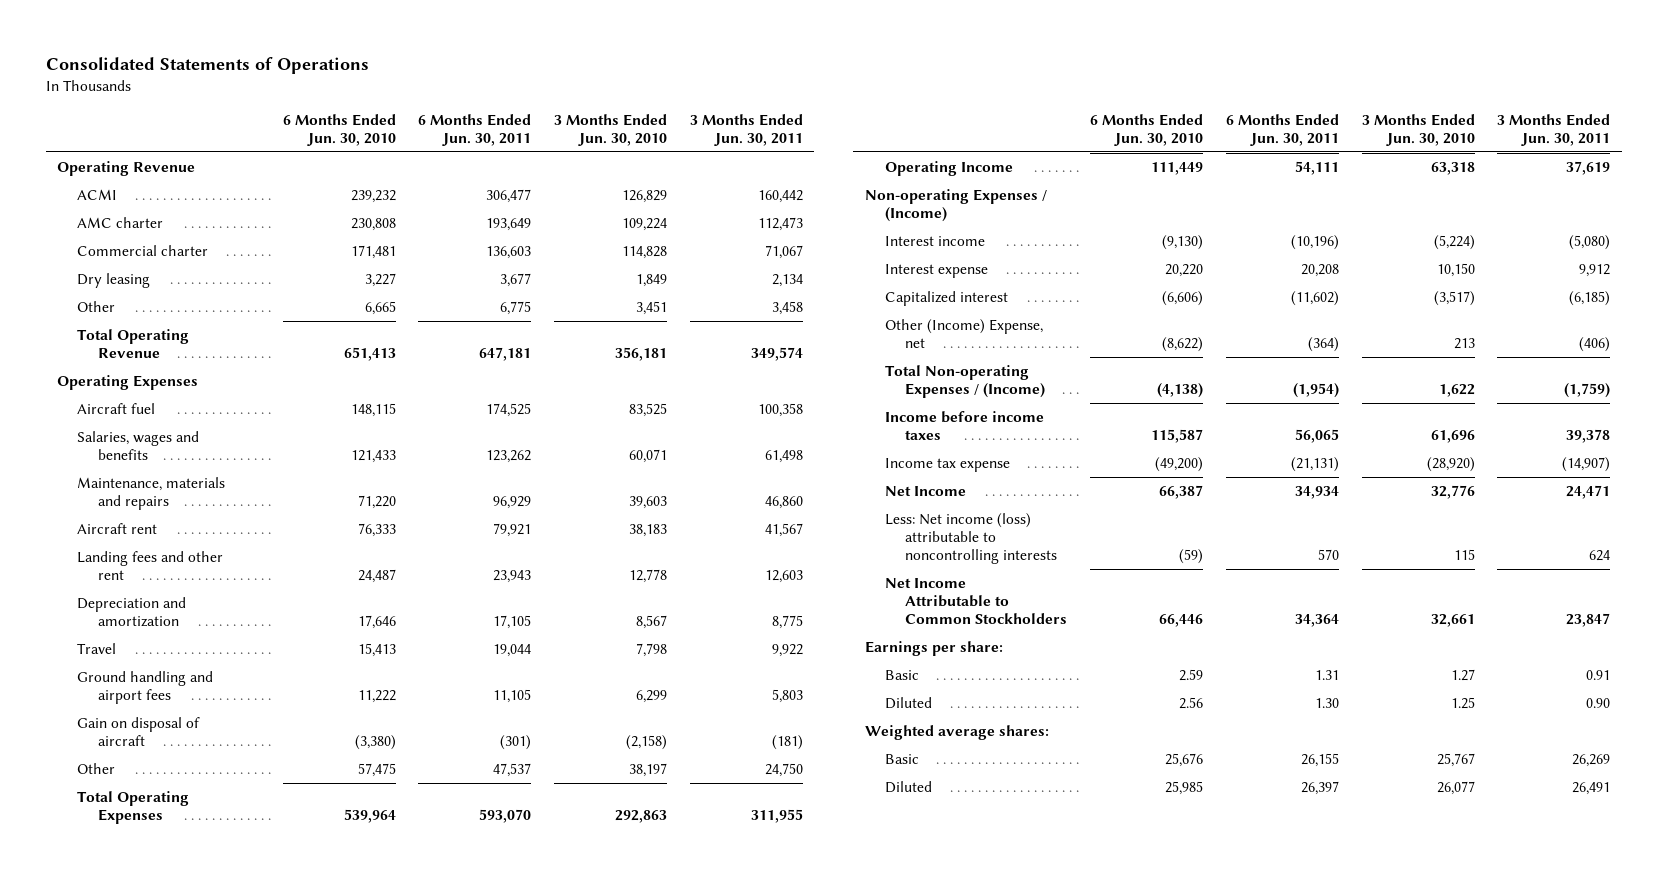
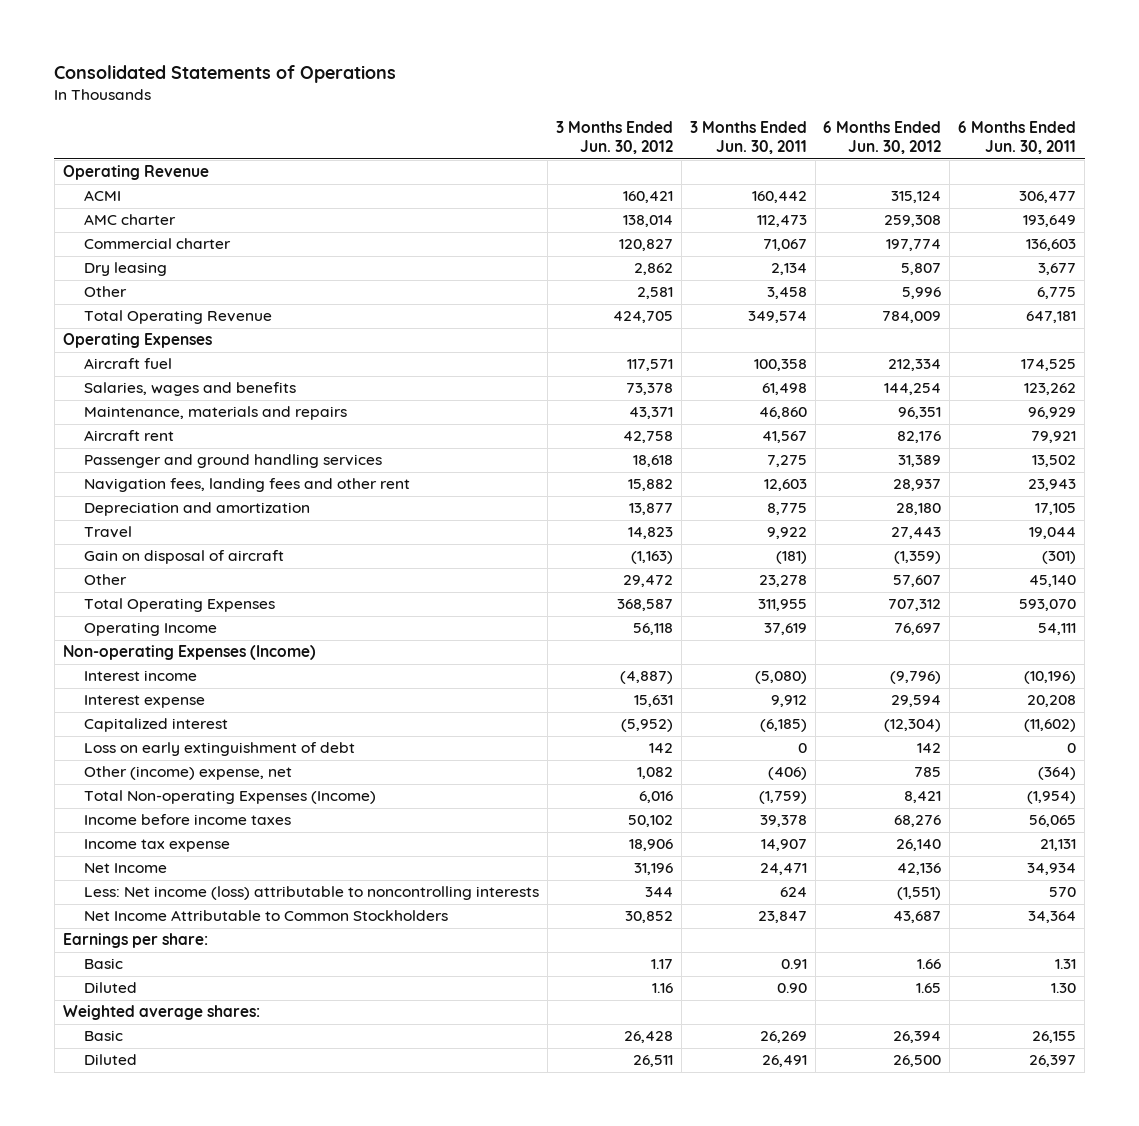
[282,114,396,147] 6 Months Ended Jun. 30, 2010 -> none
[554,114,668,147] 3 Months Ended Jun. 30, 2010 -> none
none -> [555,120,673,155] 3 Months Ended Jun. 30, 2012
none -> [823,120,942,155] 6 Months Ended Jun. 30, 2012
none -> [84,454,383,469] Passenger and ground handling services
[77,550,224,581] Landing fees and other rent -> [84,478,411,493] Navigation fees, landing fees and other rent
[77,670,214,705] Ground handling and airport fees -> none
[493,762,532,777] 47,537 -> [1029,575,1077,588] 45,140
[764,762,803,777] 24,750 -> [758,575,807,588] 23,278
[864,188,1047,223] Non-operating Expenses / (Income) -> [62,645,316,661] Non-operating Expenses (Income)
none -> [84,742,356,757] Loss on early extinguishment of debt
[884,318,1043,349] Other (Income) Expense, net -> [84,766,293,781] Other (income) expense, net
[884,364,1046,399] Total Non-operating Expenses / (Income) -> [84,790,377,805] Total Non-operating Expenses (Income)
[1290,456,1339,472] (21,131) -> [1040,839,1077,852] 21,131
[1562,456,1611,472] (14,907) -> [760,839,807,852] 14,907

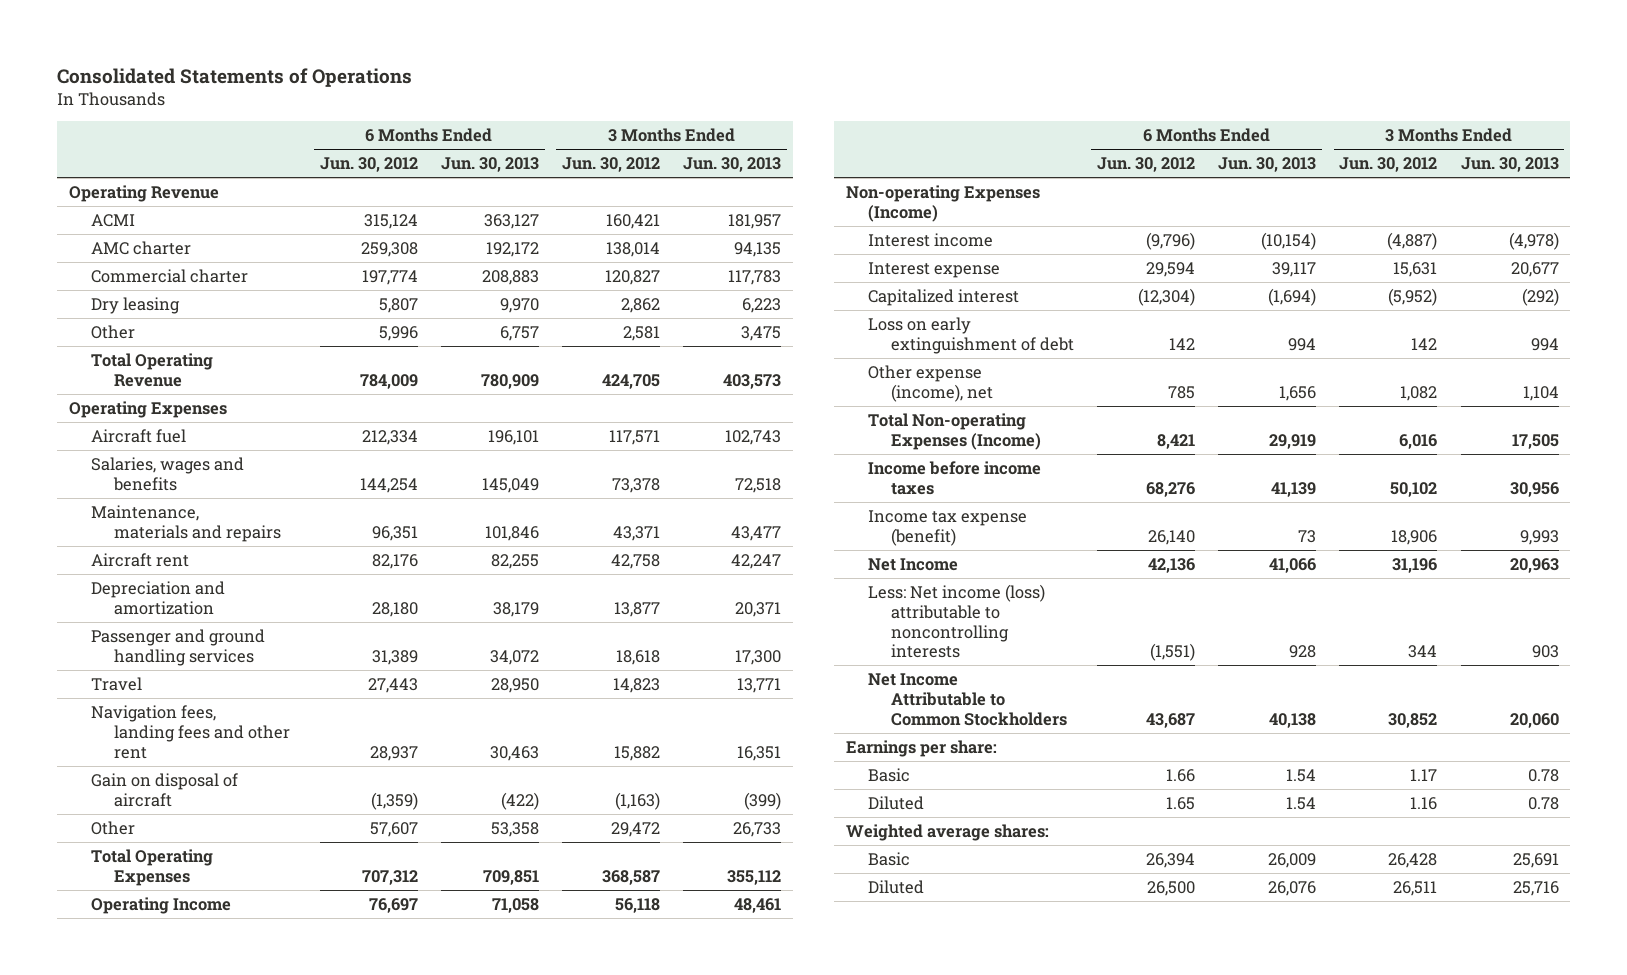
[689,120,807,155] 3 Months Ended Jun. 30, 2011 -> none
[958,120,1077,155] 6 Months Ended Jun. 30, 2011 -> none
none -> [441,157,540,173] Jun. 30, 2013
none -> [683,157,782,173] Jun. 30, 2013
[84,454,383,469] Passenger and ground handling services -> [91,628,266,666] Passenger and ground handling services
[84,478,411,493] Navigation fees, landing fees and other rent -> [91,704,290,759] Navigation fees, landing fees and other rent
[84,766,293,781] Other (income) expense, net -> [868,364,993,402] Other expense (income), net
[84,839,231,853] Income tax expense -> [868,509,1028,546] Income tax expense (benefit)

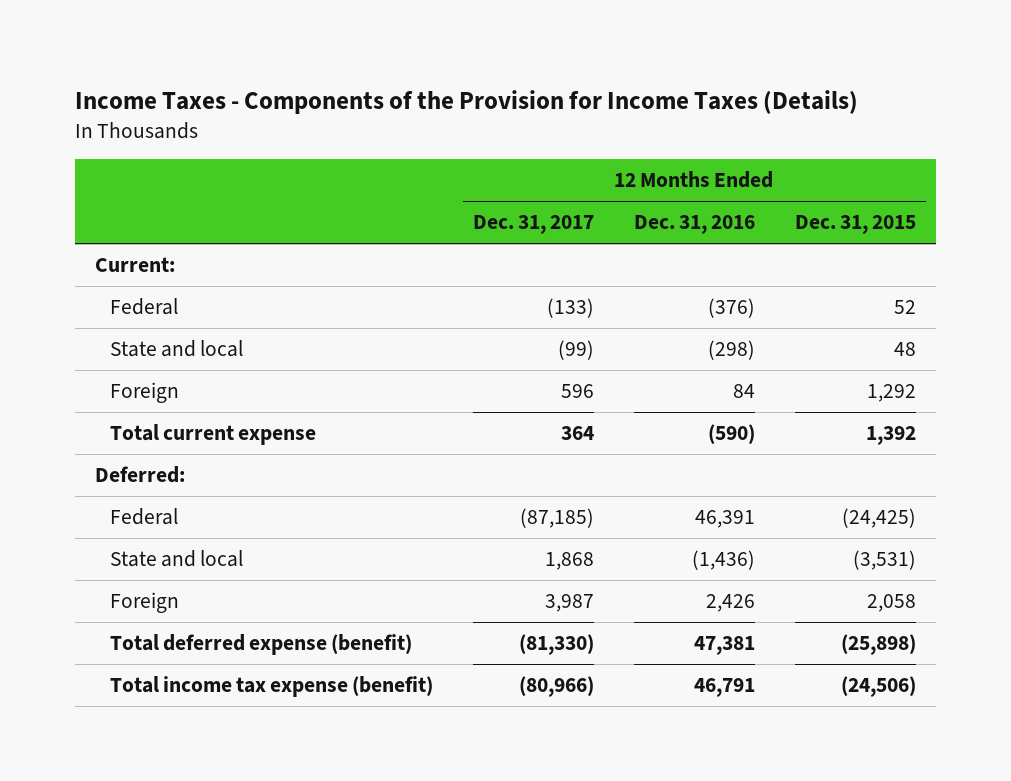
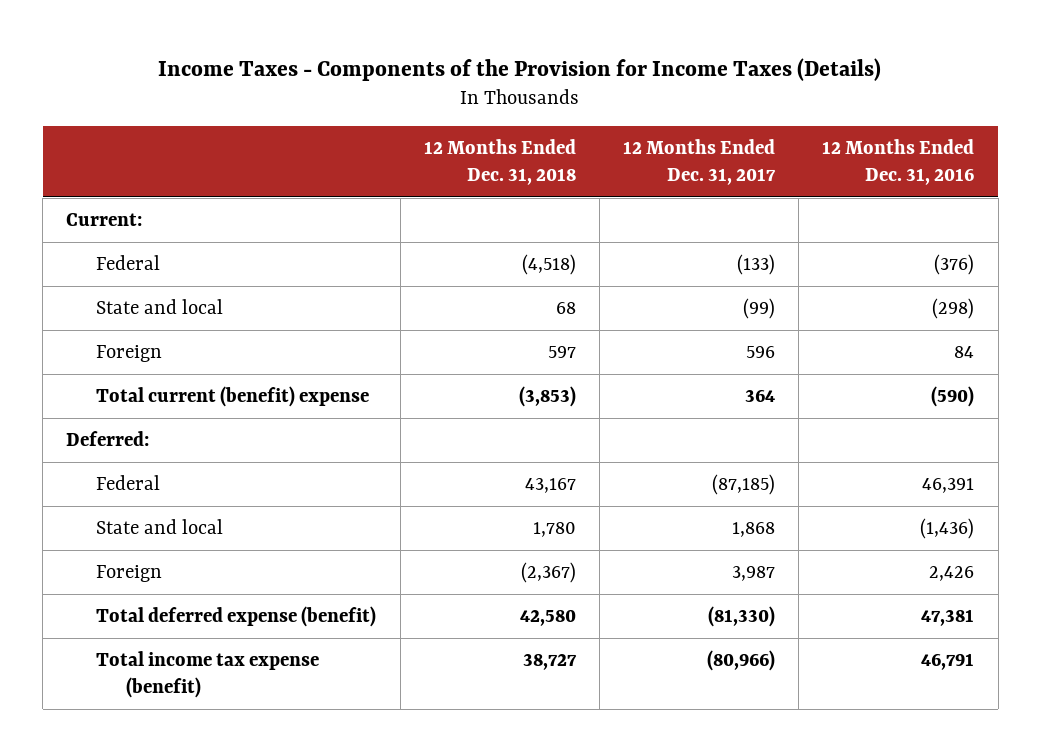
[794,215,916,235] Dec. 31, 2015 -> none
none -> [423,138,576,186] 12 Months Ended Dec. 31, 2018
[110,424,317,446] Total current expense -> [96,385,370,407] Total current (benefit) expense

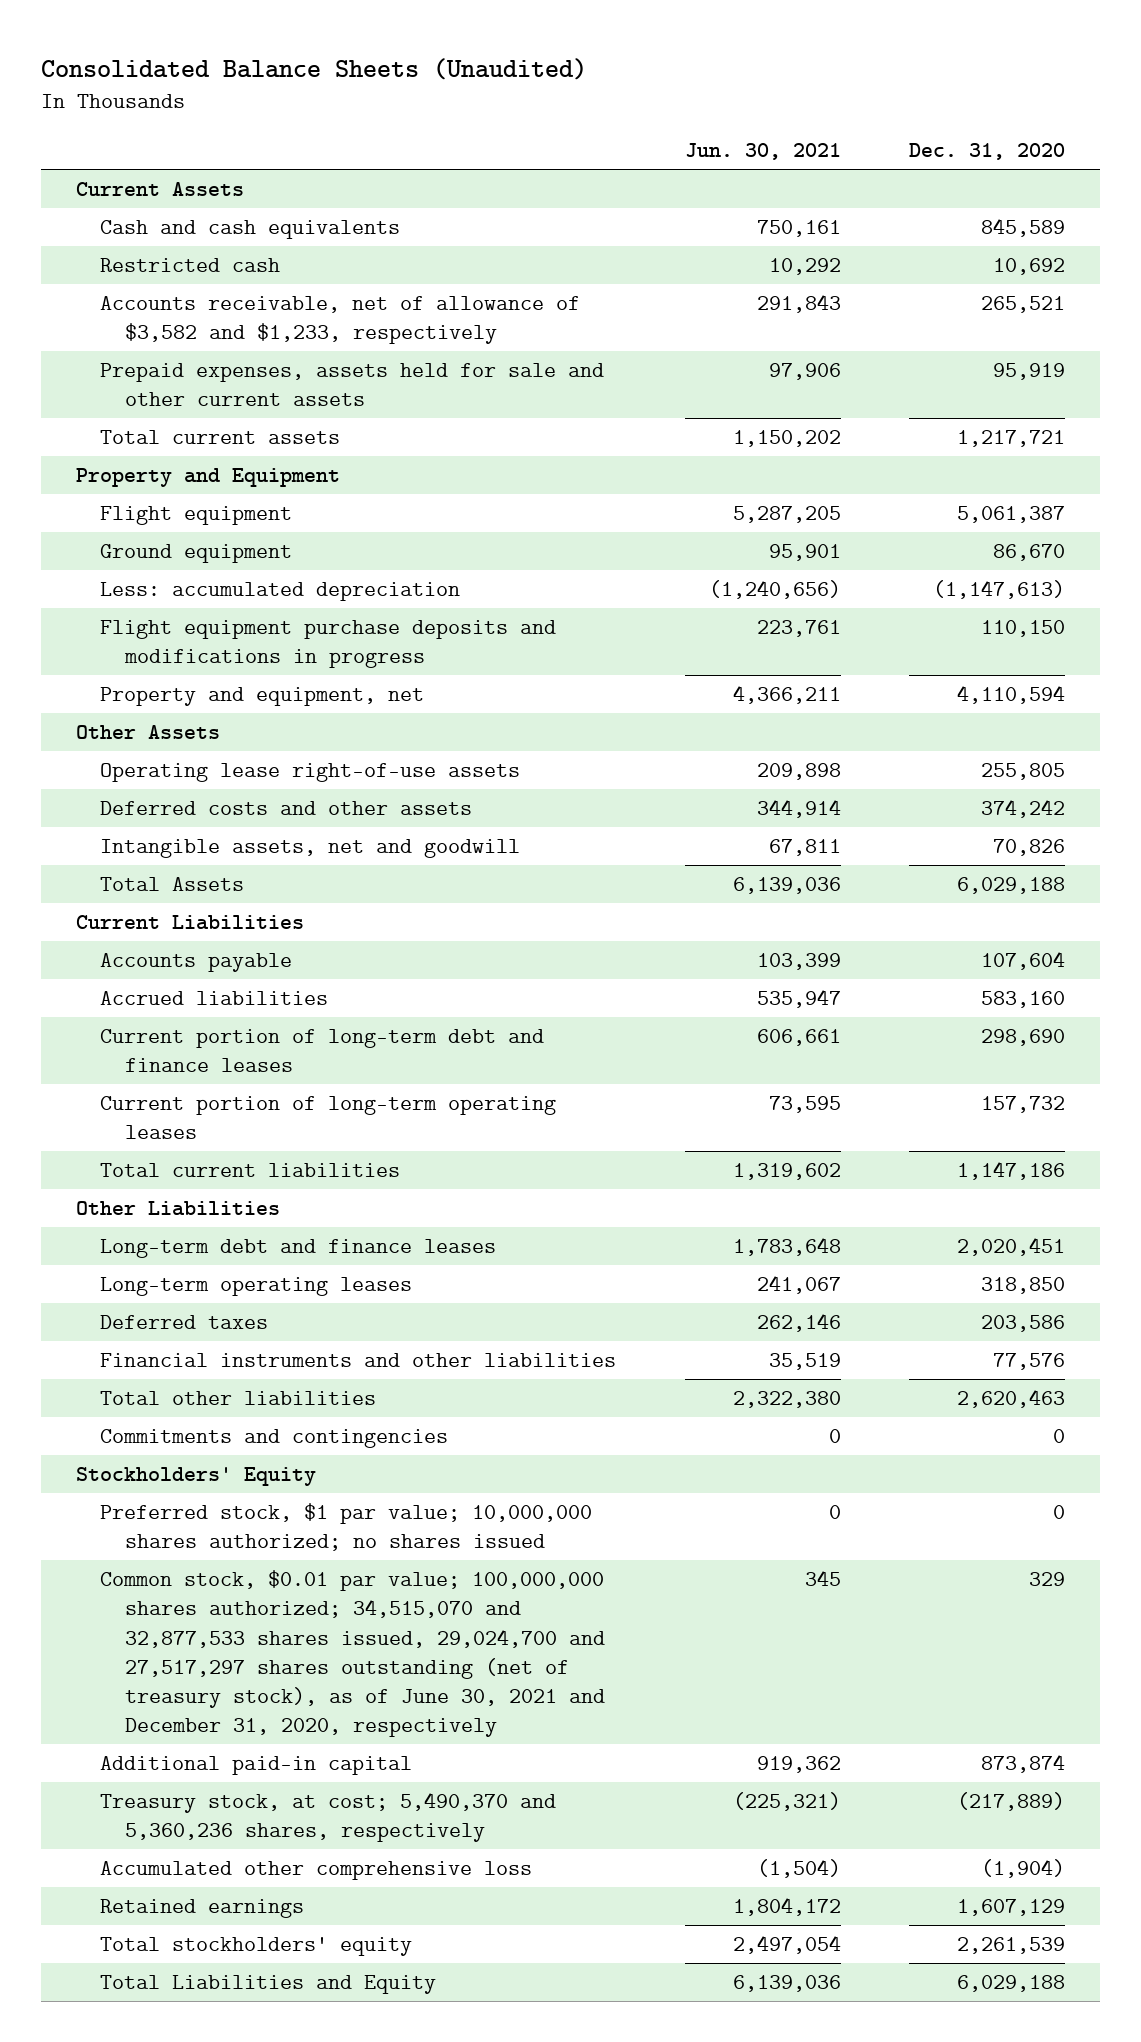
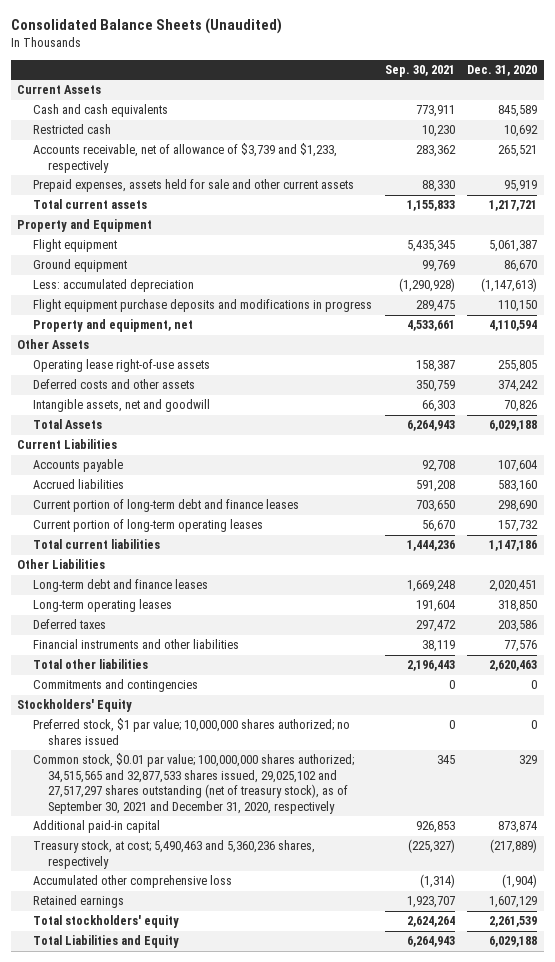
[684,143,841,161] Jun. 30, 2021 -> none
none -> [384,64,455,77] Sep. 30, 2021
[100,296,581,345] Accounts receivable, net of allowance of $3,582 and $1,233, respectively -> [32,143,337,173] Accounts receivable, net of allowance of $3,739 and $1,233, respectively
[100,1570,605,1738] Common stock, $0.01 par value; 100,000,000 shares authorized; 34,515,070 and 32,877,533 shares issued, 29,024,700 and 27,517,297 shares outstanding (net of treasury stock), as of June 30, 2021 and December 31, 2020, respectively -> [32,753,354,814] Common stock, $0.01 par value; 100,000,000 shares authorized; 34,515,565 and 32,877,533 shares issued, 29,025,102 and 27,517,297 shares outstanding (net of treasury stock), as of September 30, 2021 and December 31, 2020, respectively
[100,1792,557,1843] Treasury stock, at cost; 5,490,370 and 5,360,236 shares, respectively -> [32,840,315,869] Treasury stock, at cost; 5,490,463 and 5,360,236 shares, respectively

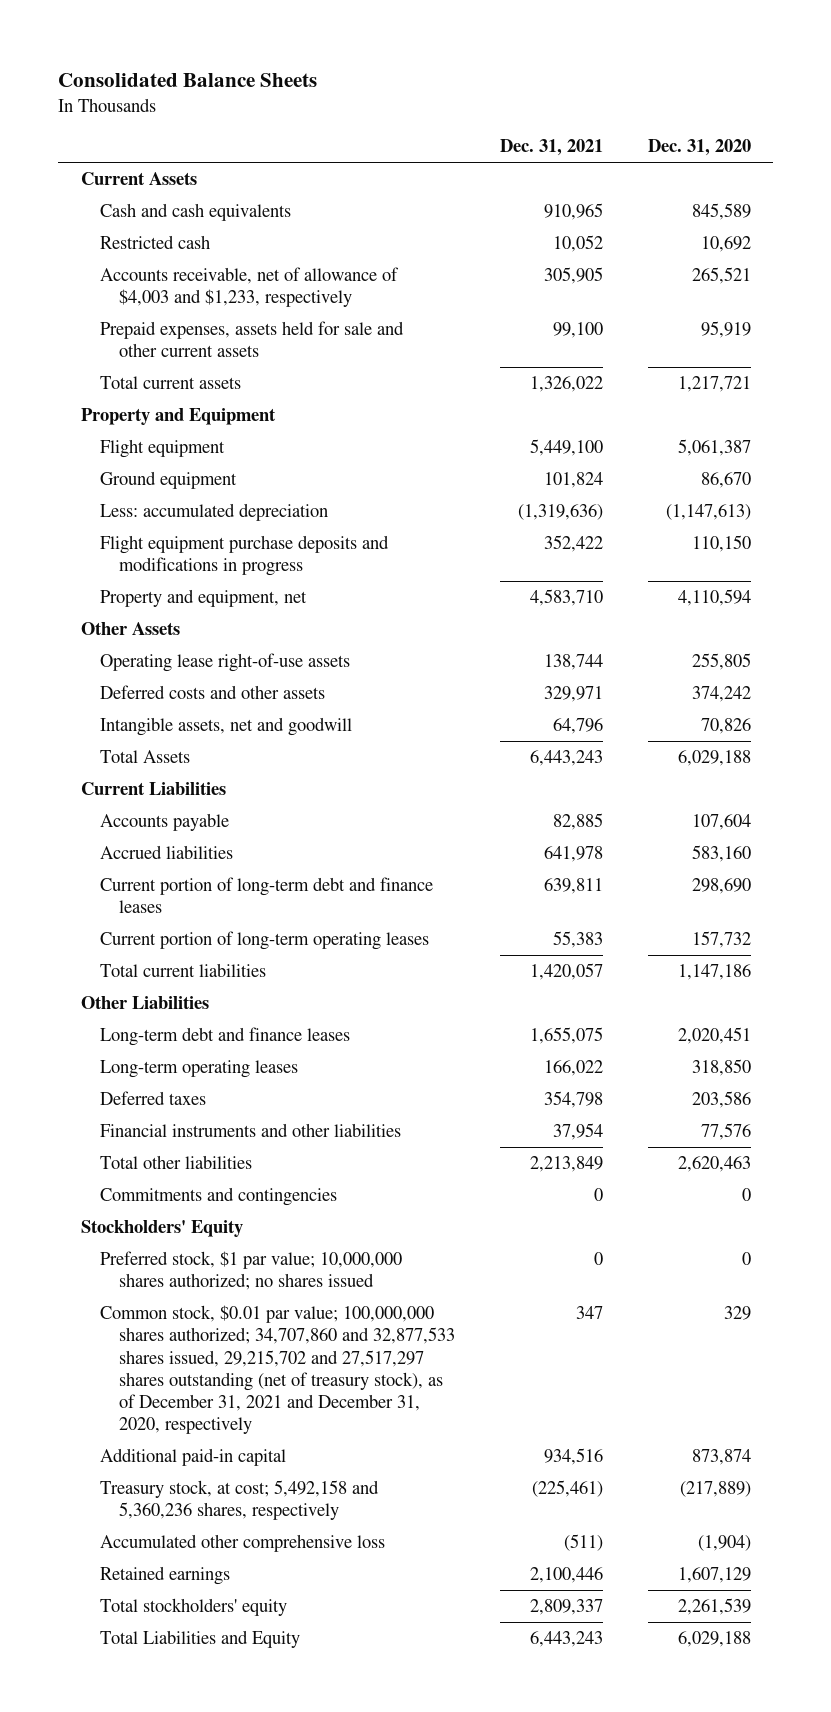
[10,18,282,35] Consolidated Balance Sheets (Unaudited) -> [58,72,318,87] Consolidated Balance Sheets
[384,64,455,77] Sep. 30, 2021 -> none
none -> [499,139,603,157] Dec. 31, 2021
[32,143,337,173] Accounts receivable, net of allowance of $3,739 and $1,233, respectively -> [99,267,399,308] Accounts receivable, net of allowance of $4,003 and $1,233, respectively
[32,753,354,814] Common stock, $0.01 par value; 100,000,000 shares authorized; 34,515,565 and 32,877,533 shares issued, 29,025,102 and 27,517,297 shares outstanding (net of treasury stock), as of September 30, 2021 and December 31, 2020, respectively -> [99,1305,455,1435] Common stock, $0.01 par value; 100,000,000 shares authorized; 34,707,860 and 32,877,533 shares issued, 29,215,702 and 27,517,297 shares outstanding (net of treasury stock), as of December 31, 2021 and December 31, 2020, respectively
[32,840,315,869] Treasury stock, at cost; 5,490,463 and 5,360,236 shares, respectively -> [99,1480,379,1521] Treasury stock, at cost; 5,492,158 and 5,360,236 shares, respectively

